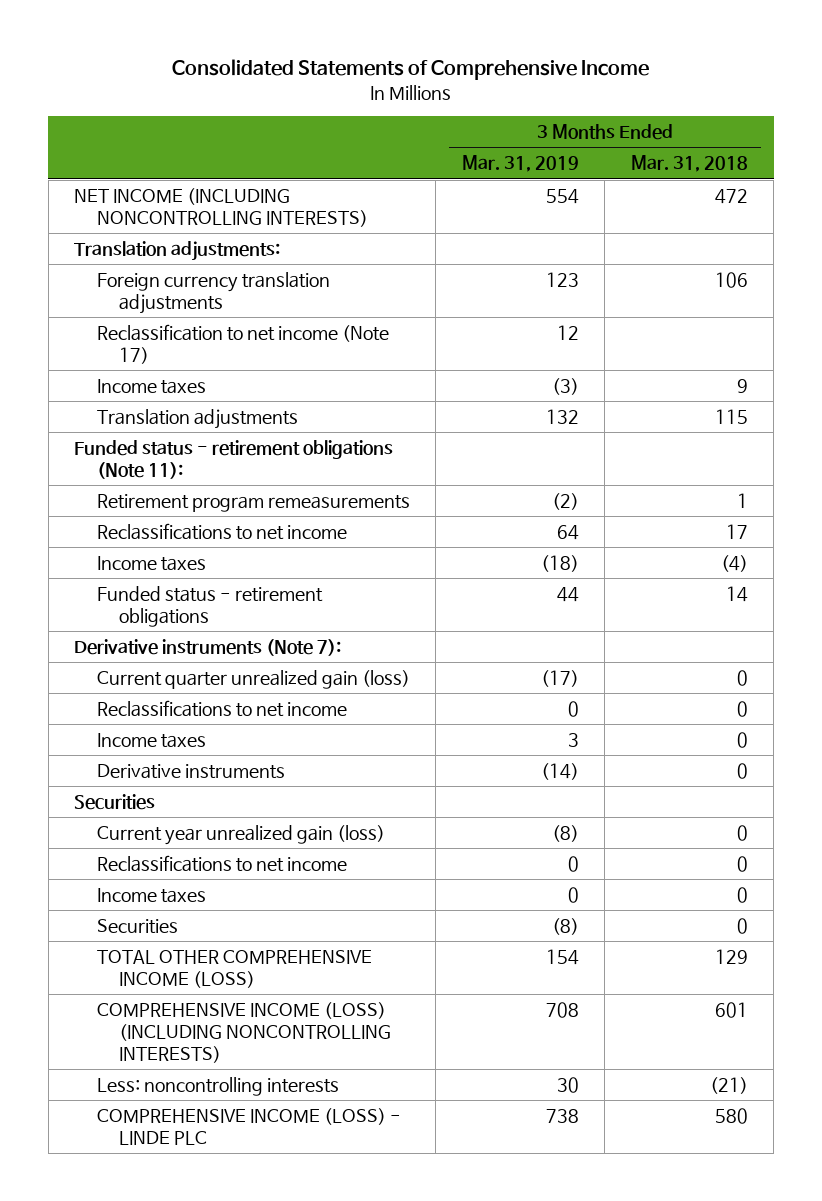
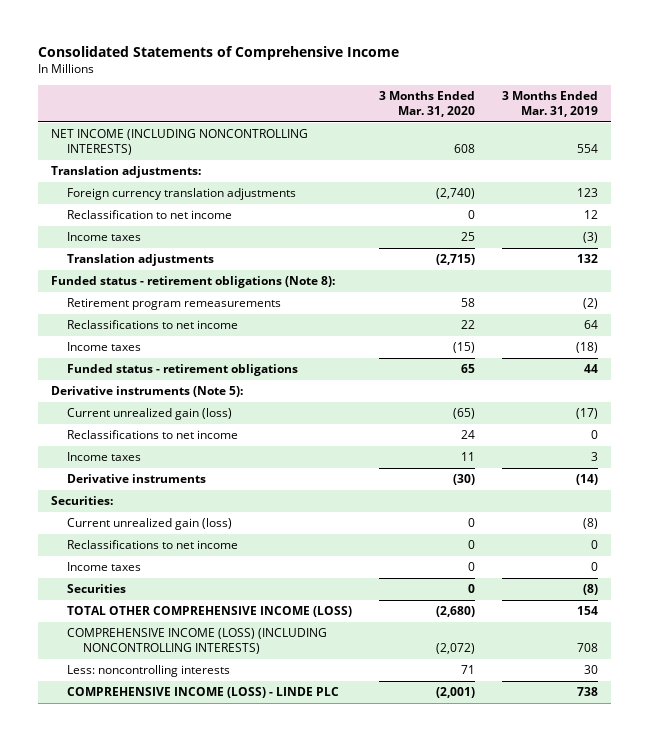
[630,155,748,173] Mar. 31, 2018 -> none
none -> [379,91,476,118] 3 Months Ended Mar. 31, 2020
[96,323,389,364] Reclassification to net income (Note 17) -> [67,210,233,220] Reclassification to net income
[74,439,394,479] Funded status - retirement obligations (Note 11): -> [51,276,336,289] Funded status - retirement obligations (Note 8):
[74,638,342,656] Derivative instruments (Note 7): -> [51,386,244,398] Derivative instruments (Note 5):
[96,669,410,689] Current quarter unrealized gain (loss) -> [67,408,233,421] Current unrealized gain (loss)
[74,793,156,810] Securities -> [51,496,114,506] Securities:
[96,824,385,845] Current year unrealized gain (loss) -> [67,518,233,531] Current unrealized gain (loss)

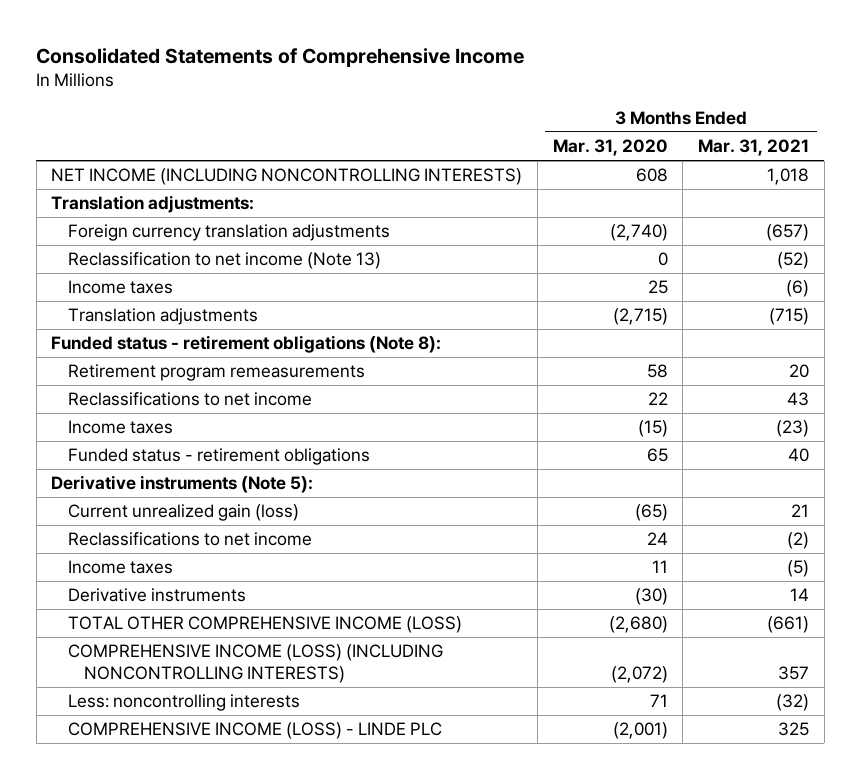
[501,91,598,118] 3 Months Ended Mar. 31, 2019 -> none
none -> [698,139,810,157] Mar. 31, 2021
[67,210,233,220] Reclassification to net income -> [67,252,381,270] Reclassification to net income (Note 13)
[51,496,114,506] Securities: -> none
[67,518,233,531] Current unrealized gain (loss) -> none
[67,540,239,550] Reclassifications to net income -> none
[67,562,142,572] Income taxes -> none
[67,584,127,594] Securities -> none

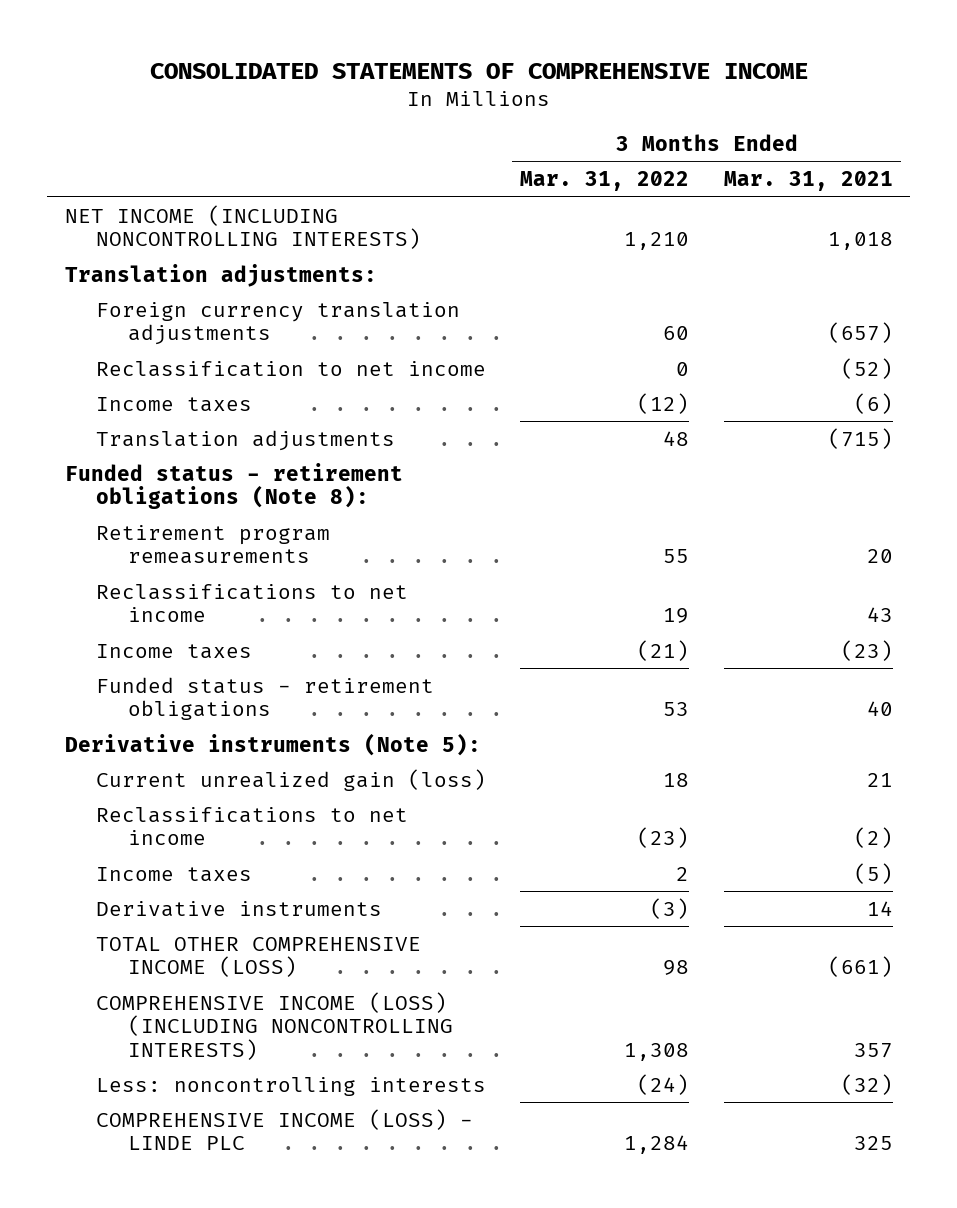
[36,47,525,67] Consolidated Statements of Comprehensive Income -> [149,62,808,79] CONSOLIDATED STATEMENTS OF COMPREHENSIVE INCOME
[552,139,668,157] Mar. 31, 2020 -> none
none -> [520,171,690,192] Mar. 31, 2022
[67,252,381,270] Reclassification to net income (Note 13) -> [96,360,487,377] Reclassification to net income

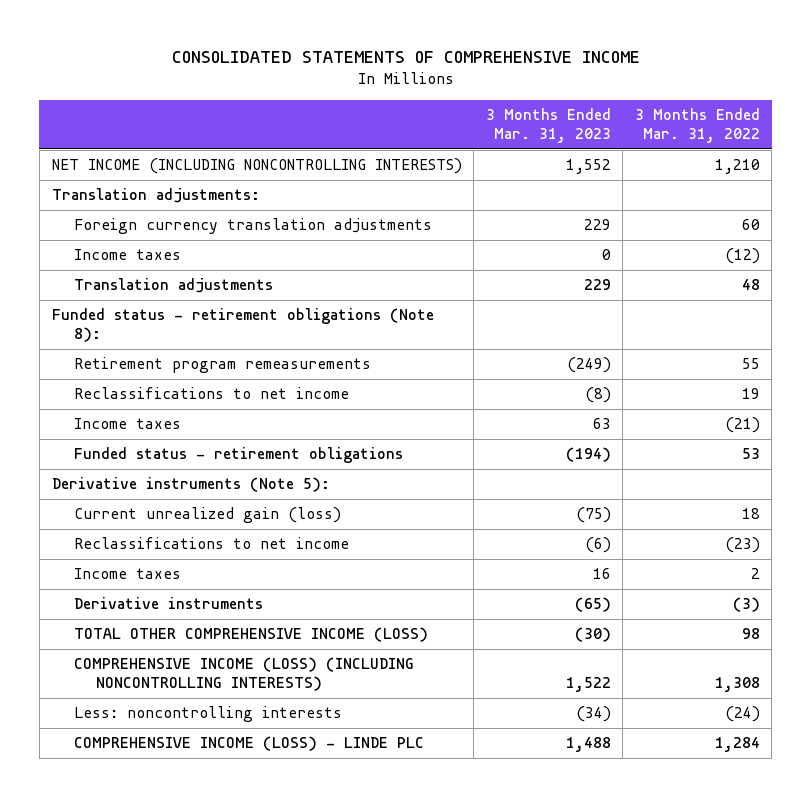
[723,171,893,192] Mar. 31, 2021 -> none
none -> [485,108,611,143] 3 Months Ended Mar. 31, 2023
[96,360,487,377] Reclassification to net income -> none

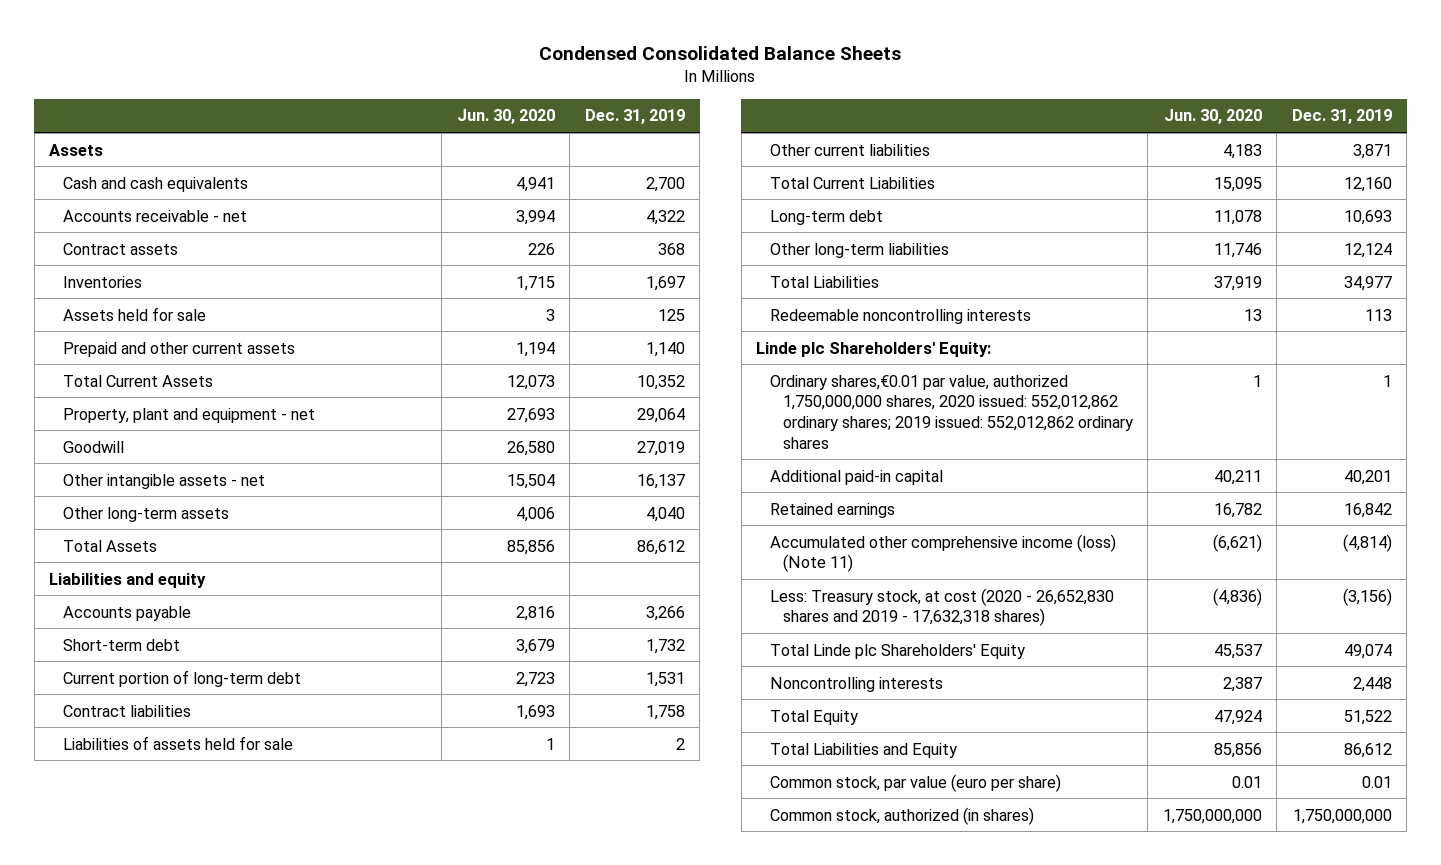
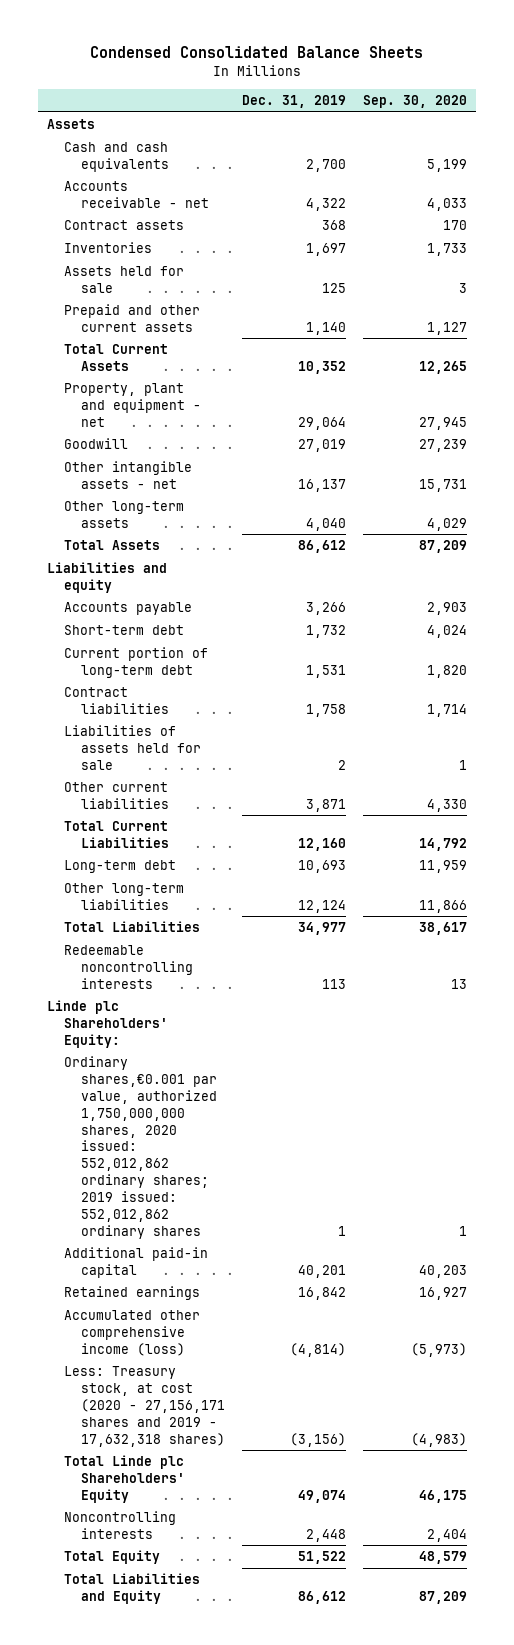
[456,109,555,125] Jun. 30, 2020 -> none
none -> [363,95,468,109] Sep. 30, 2020
[769,374,1133,449] Ordinary shares,€0.01 par value, authorized 1,750,000,000 shares, 2020 issued: 552,012,862 ordinary shares; 2019 issued: 552,012,862 ordinary shares -> [64,1056,218,1239] Ordinary shares,€0.001 par value, authorized 1,750,000,000 shares, 2020 issued: 552,012,862 ordinary shares; 2019 issued: 552,012,862 ordinary shares
[769,533,1116,573] Accumulated other comprehensive income (loss) (Note 11) -> [64,1310,201,1356] Accumulated other comprehensive income (loss)
[769,587,1114,627] Less: Treasury stock, at cost (2020 - 26,652,830 shares and 2019 - 17,632,318 shares) -> [64,1366,226,1447] Less: Treasury stock, at cost (2020 - 27,156,171 shares and 2019 - 17,632,318 shares)
[769,773,1061,792] Common stock, par value (euro per share) -> none
[769,806,1034,825] Common stock, authorized (in shares) -> none

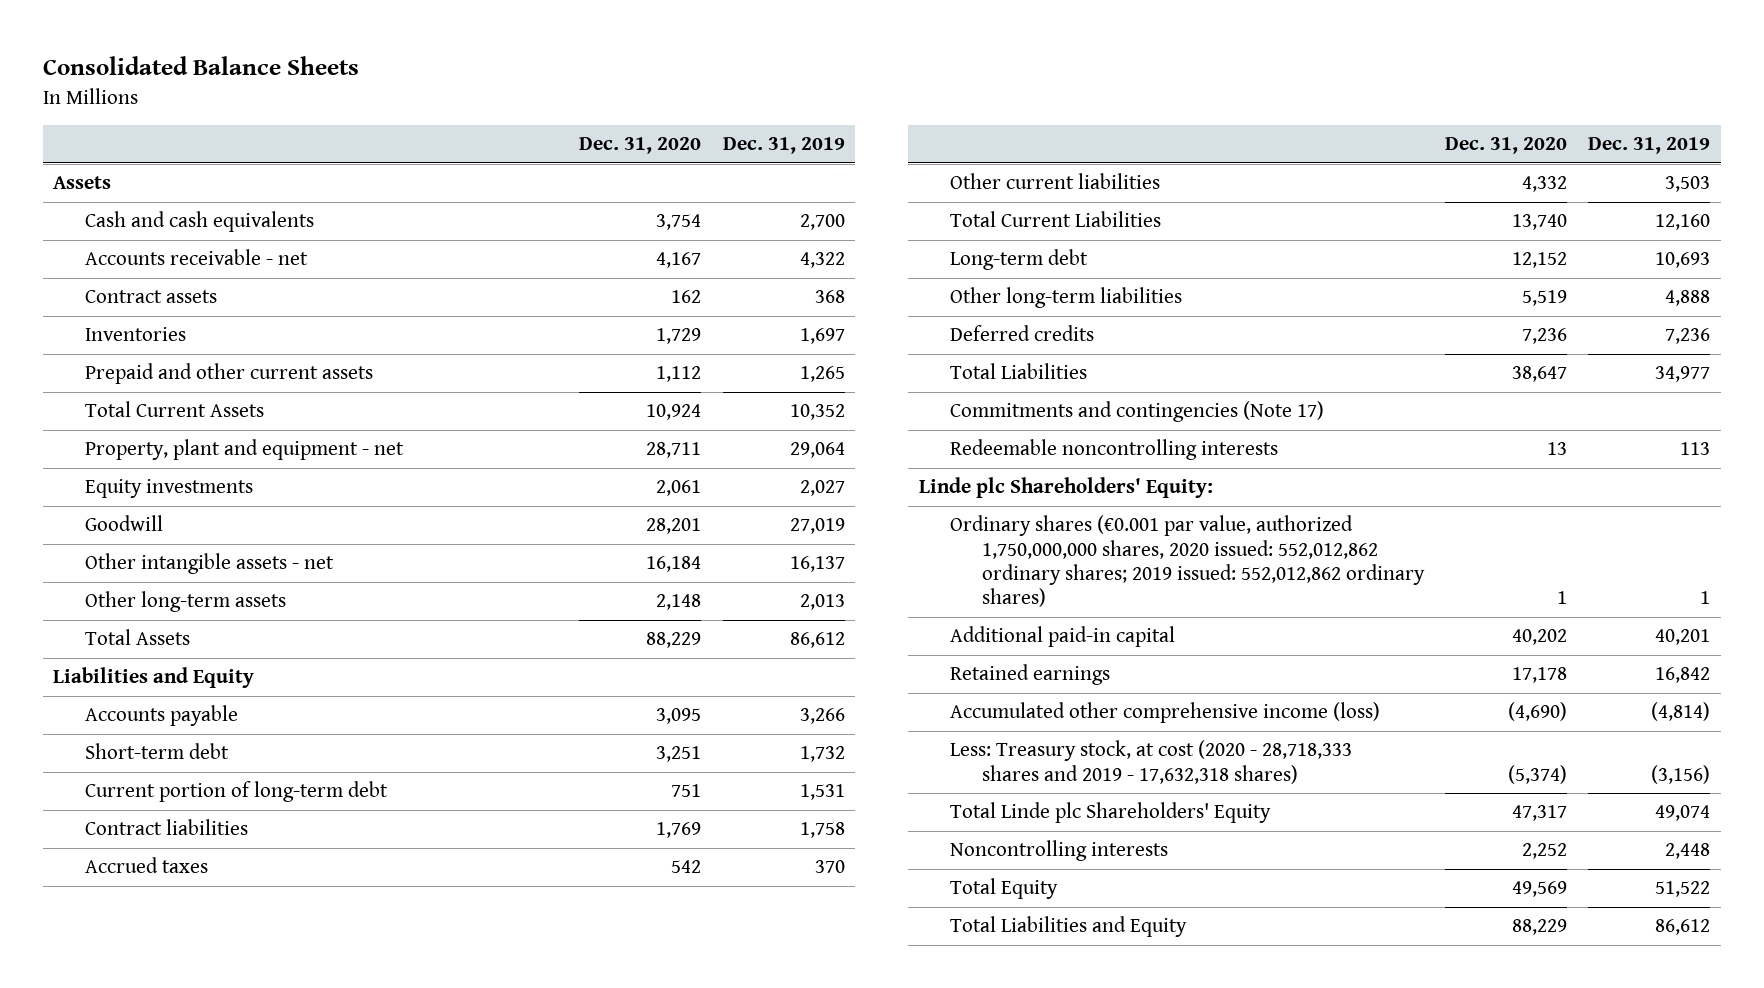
[90,46,424,59] Condensed Consolidated Balance Sheets -> [42,56,359,76] Consolidated Balance Sheets
[363,95,468,109] Sep. 30, 2020 -> none
none -> [579,137,702,155] Dec. 31, 2020
[64,266,185,293] Assets held for sale -> none
[306,321,347,335] 1,140 -> [799,366,845,383] 1,265
none -> [84,479,253,499] Equity investments
[306,517,347,531] 4,040 -> [799,594,845,611] 2,013
[46,562,167,593] Liabilities and equity -> [53,667,255,689] Liabilities and Equity
[64,725,202,770] Liabilities of assets held for sale -> none
none -> [84,857,208,874] Accrued taxes
[306,798,347,812] 3,871 -> [1665,176,1711,193] 3,503
[298,899,347,913] 12,124 -> [1665,290,1711,307] 4,888
none -> [950,325,1095,342] Deferred credits
none -> [950,401,1325,423] Commitments and contingencies (Note 17)
[64,1056,218,1239] Ordinary shares,€0.001 par value, authorized 1,750,000,000 shares, 2020 issued: 552,012,862 ordinary shares; 2019 issued: 552,012,862 ordinary shares -> [950,515,1425,608] Ordinary shares (€0.001 par value, authorized 1,750,000,000 shares, 2020 issued: 552,012,862 ordinary shares; 2019 issued: 552,012,862 ordinary shares)
[64,1366,226,1447] Less: Treasury stock, at cost (2020 - 27,156,171 shares and 2019 - 17,632,318 shares) -> [950,740,1353,784] Less: Treasury stock, at cost (2020 - 28,718,333 shares and 2019 - 17,632,318 shares)

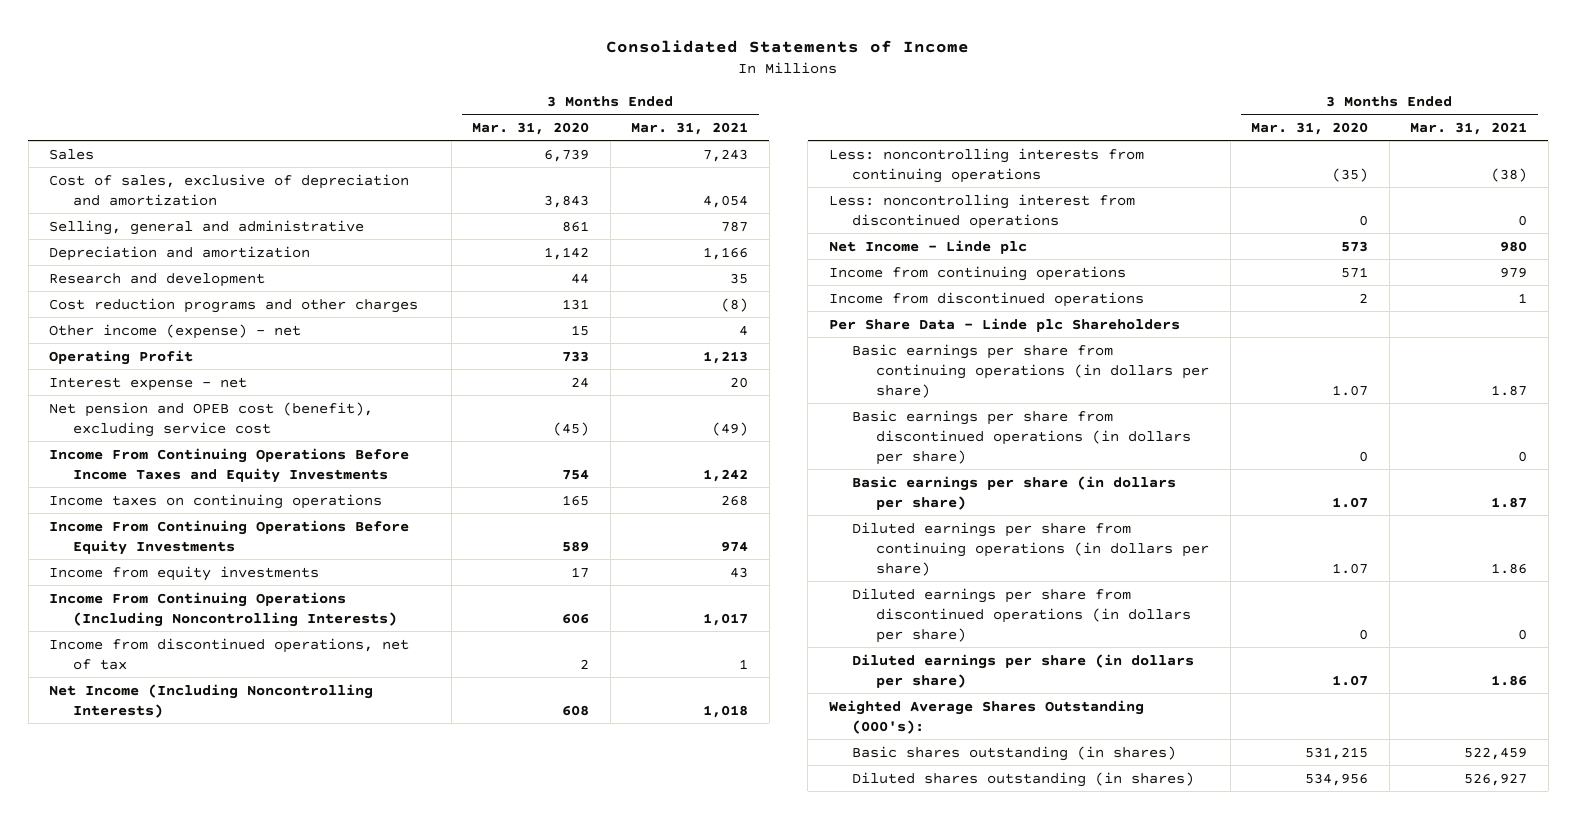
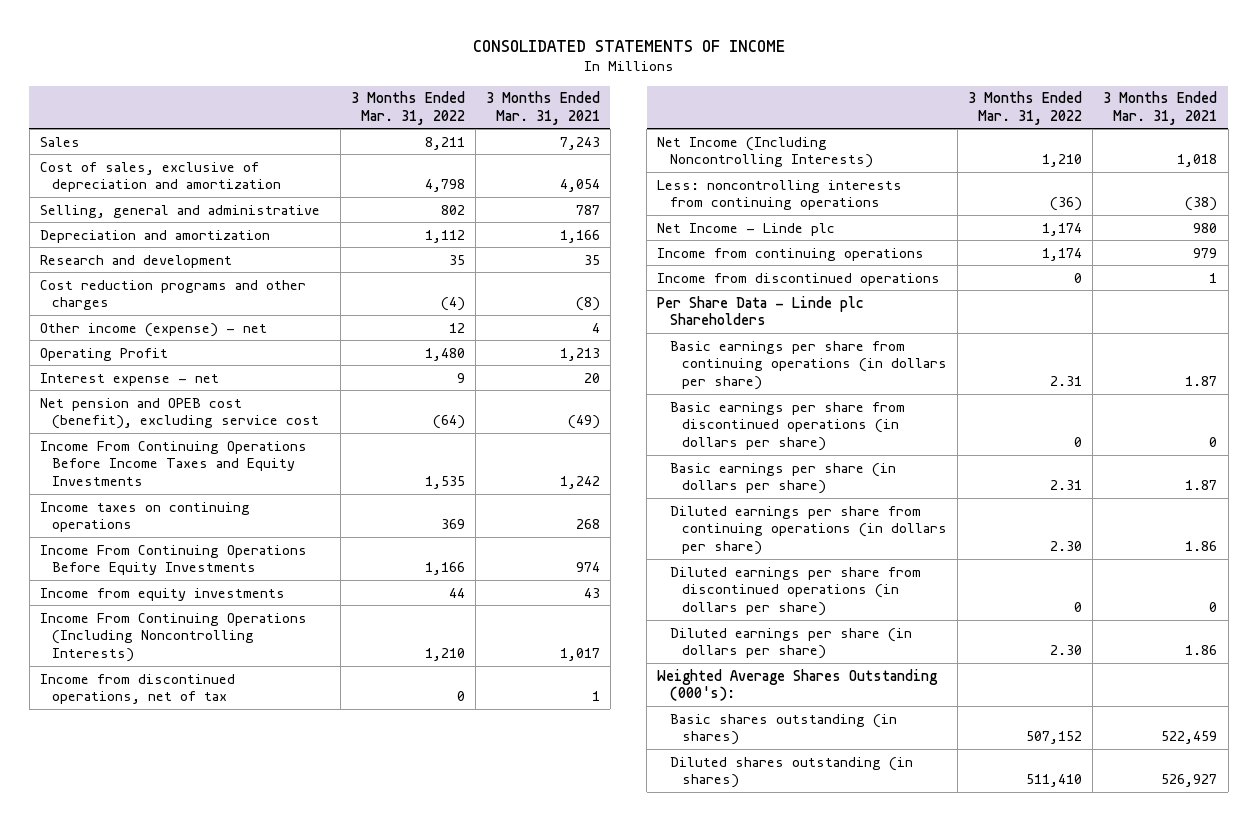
[606,40,970,54] Consolidated Statements of Income -> [472,39,785,52] CONSOLIDATED STATEMENTS OF INCOME
[472,122,590,136] Mar. 31, 2020 -> none
none -> [350,91,465,125] 3 Months Ended Mar. 31, 2022
[828,193,1135,229] Less: noncontrolling interest from discontinued operations -> none

